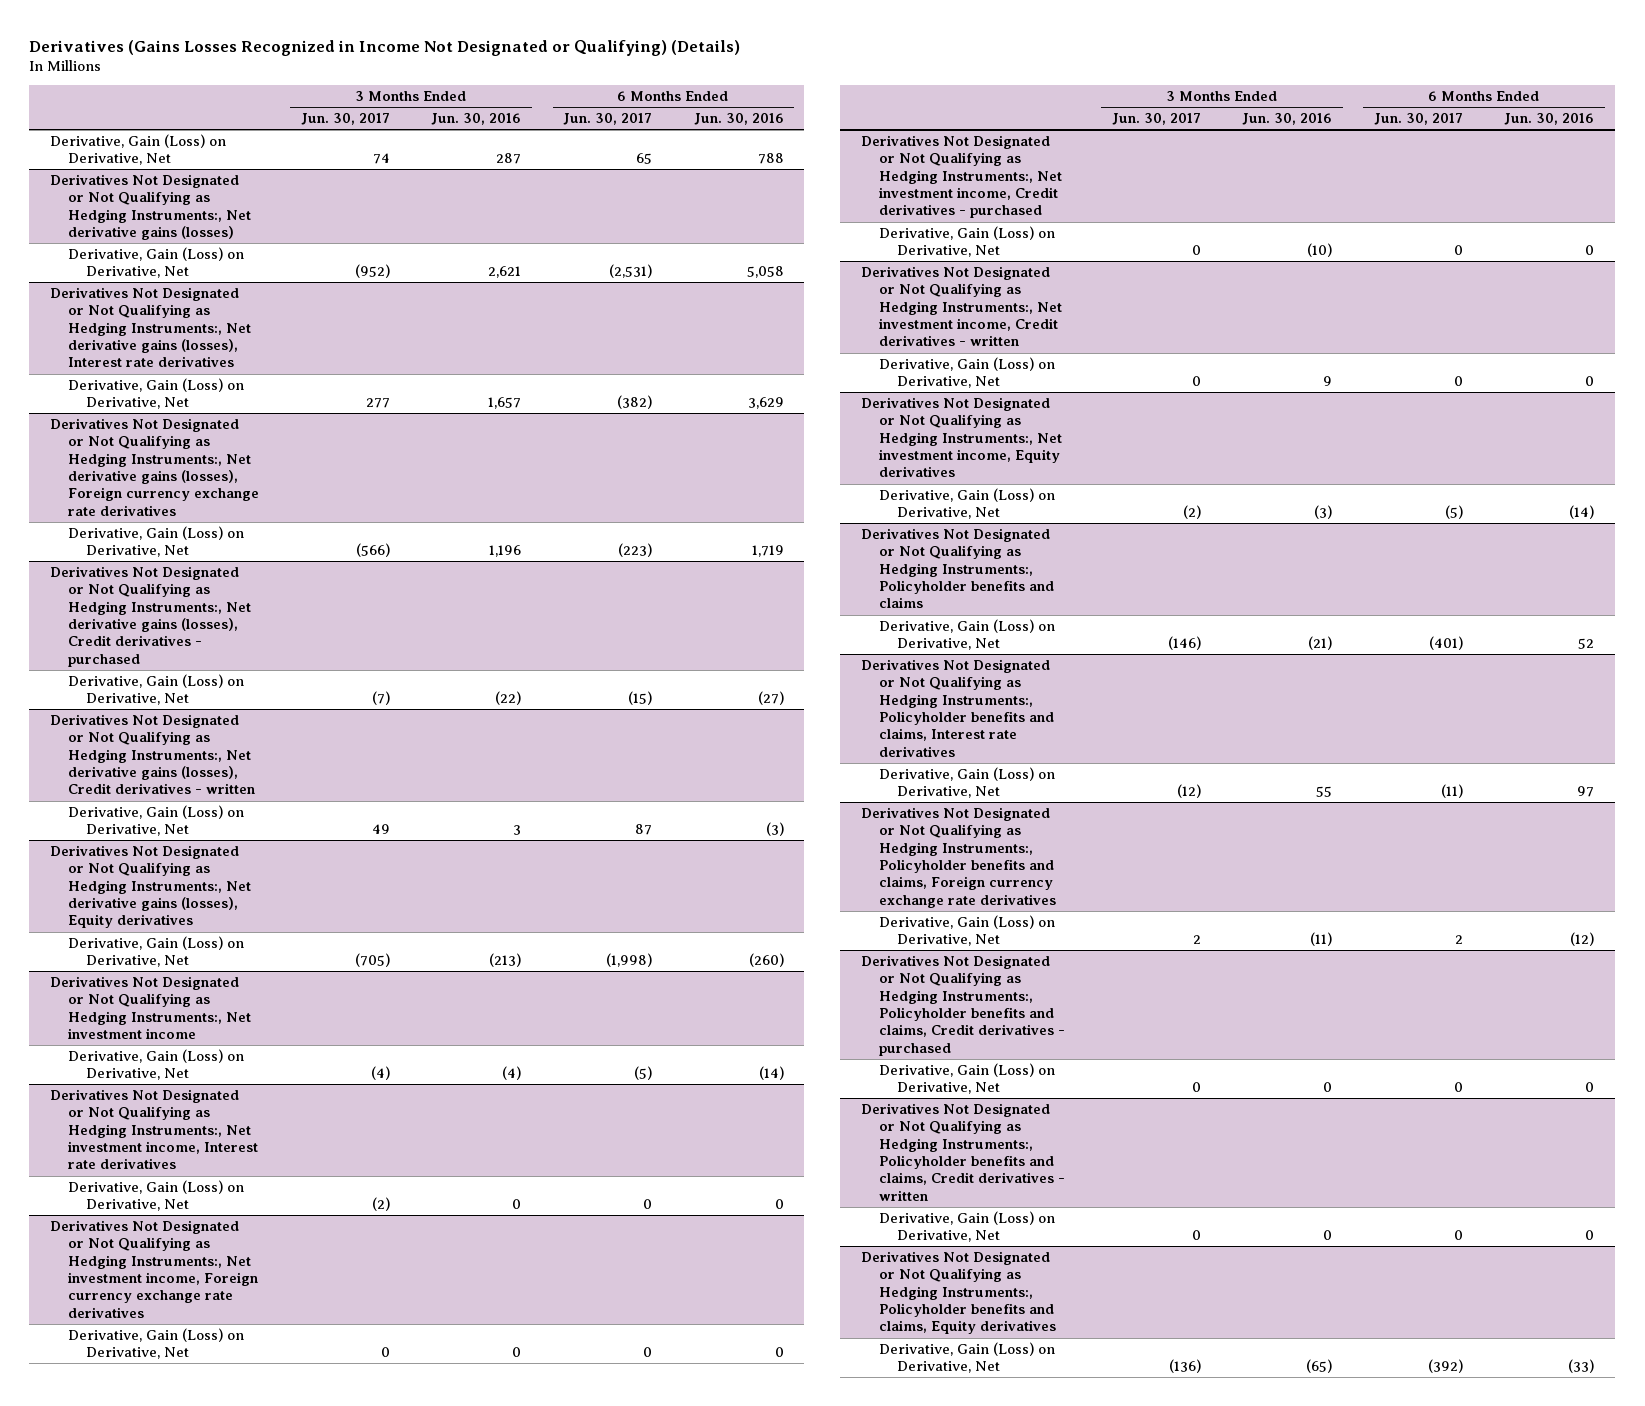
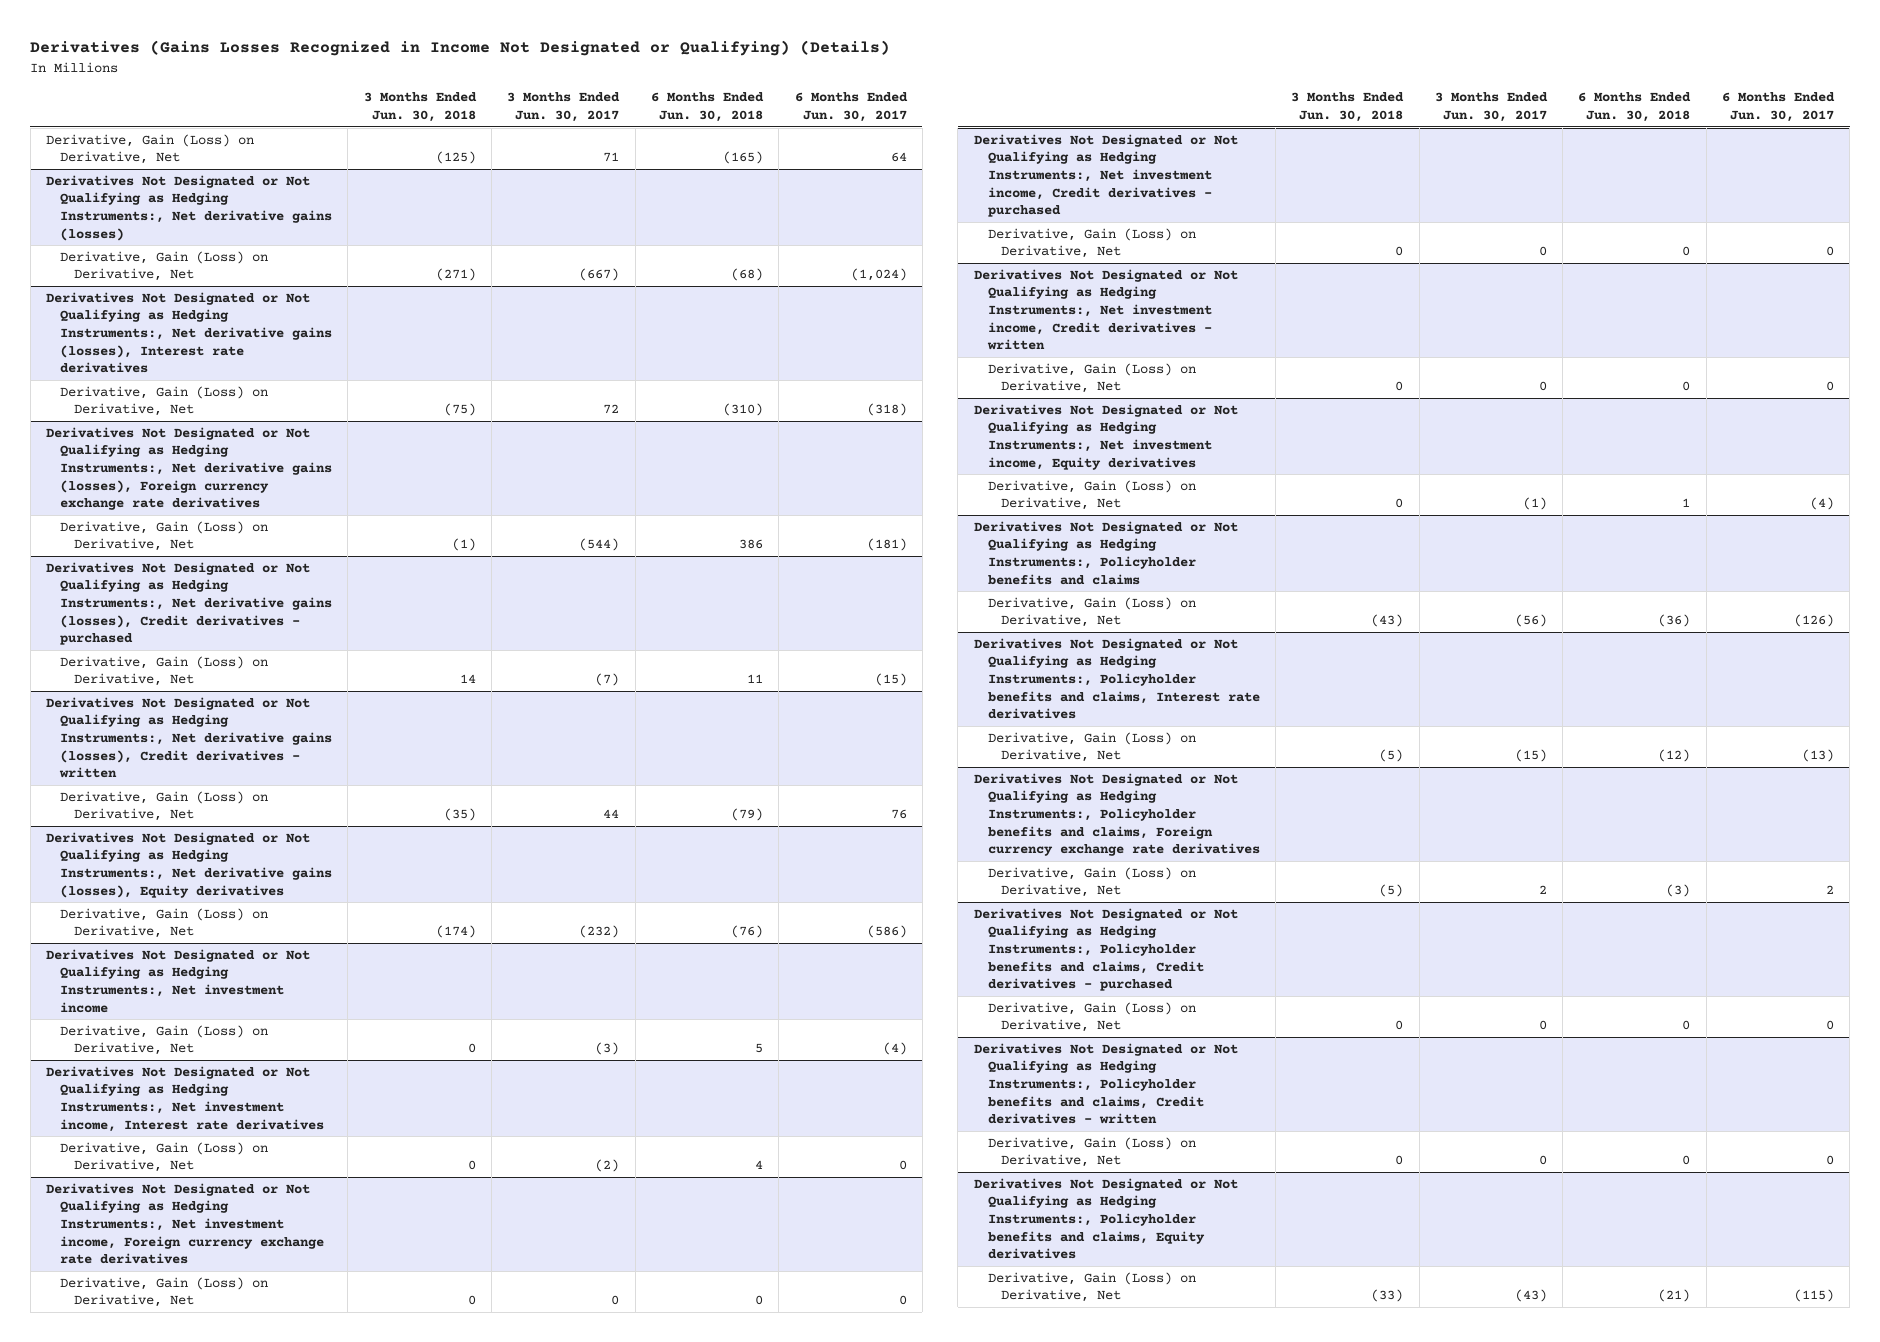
[431,113,522,126] Jun. 30, 2016 -> none
[693,113,784,126] Jun. 30, 2016 -> none
none -> [363,92,477,123] 3 Months Ended Jun. 30, 2018
none -> [651,92,765,123] 6 Months Ended Jun. 30, 2018
[372,153,390,165] 74 -> [603,152,620,163] 71
[636,153,653,165] 65 -> [890,152,907,163] 64
[354,264,390,279] (952) -> [579,268,620,282] (667)
[609,264,653,279] (2,531) -> [850,268,907,282] (1,024)
[365,398,390,409] 277 -> [603,404,620,415] 72
[617,395,653,410] (382) -> [866,403,907,417] (318)
[355,543,390,558] (566) -> [579,538,620,552] (544)
[618,543,653,558] (223) -> [866,538,907,552] (181)
[371,824,390,835] 49 -> [603,809,620,819] 44
[635,824,653,836] 87 -> [890,809,907,820] 76
[354,953,390,968] (705) -> [579,925,620,939] (232)
[606,953,653,968] (1,998) -> [866,925,907,939] (586)
[370,1066,390,1081] (4) -> [595,1042,620,1056] (3)
[634,1066,653,1081] (5) -> [882,1042,907,1056] (4)
[1182,505,1201,520] (2) -> [1522,497,1547,511] (1)
[1444,505,1463,520] (5) -> [1810,497,1835,511] (4)
[1167,636,1201,651] (146) -> [1514,614,1547,628] (56)
[1428,636,1463,651] (401) -> [1794,614,1835,628] (126)
[1176,784,1201,799] (12) -> [1514,749,1547,763] (15)
[1440,784,1463,799] (11) -> [1802,749,1835,763] (13)
[1168,1359,1201,1374] (136) -> [1514,1289,1547,1303] (43)
[1427,1359,1463,1374] (392) -> [1794,1289,1835,1303] (115)

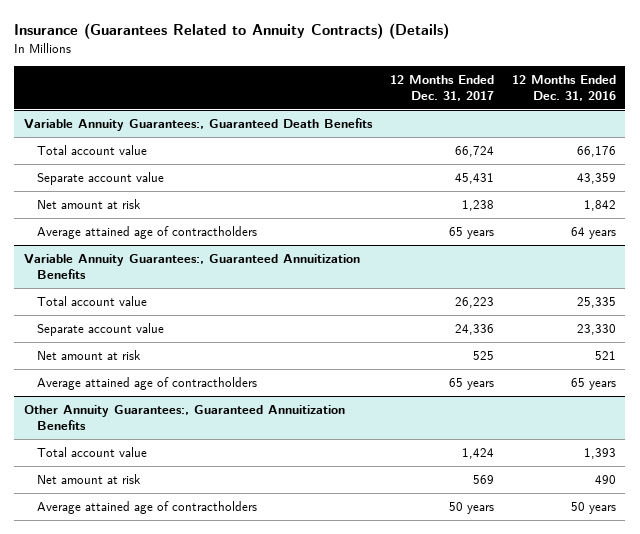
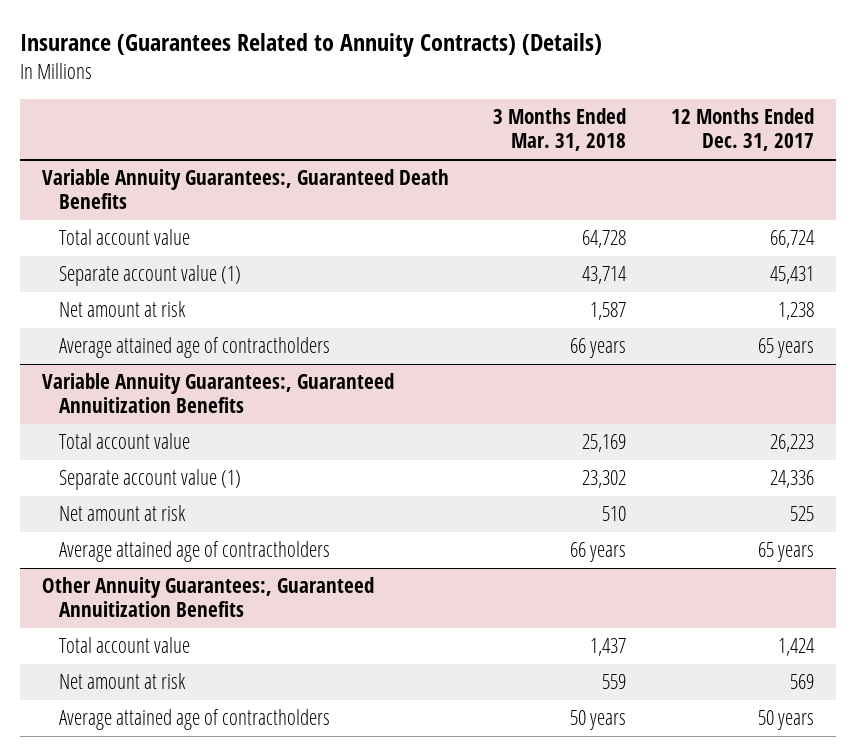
[512,74,617,101] 12 Months Ended Dec. 31, 2016 -> none
none -> [493,108,627,152] 3 Months Ended Mar. 31, 2018
[37,171,165,185] Separate account value -> [59,265,242,287] Separate account value (1)
[37,322,165,336] Separate account value -> [59,469,242,491] Separate account value (1)

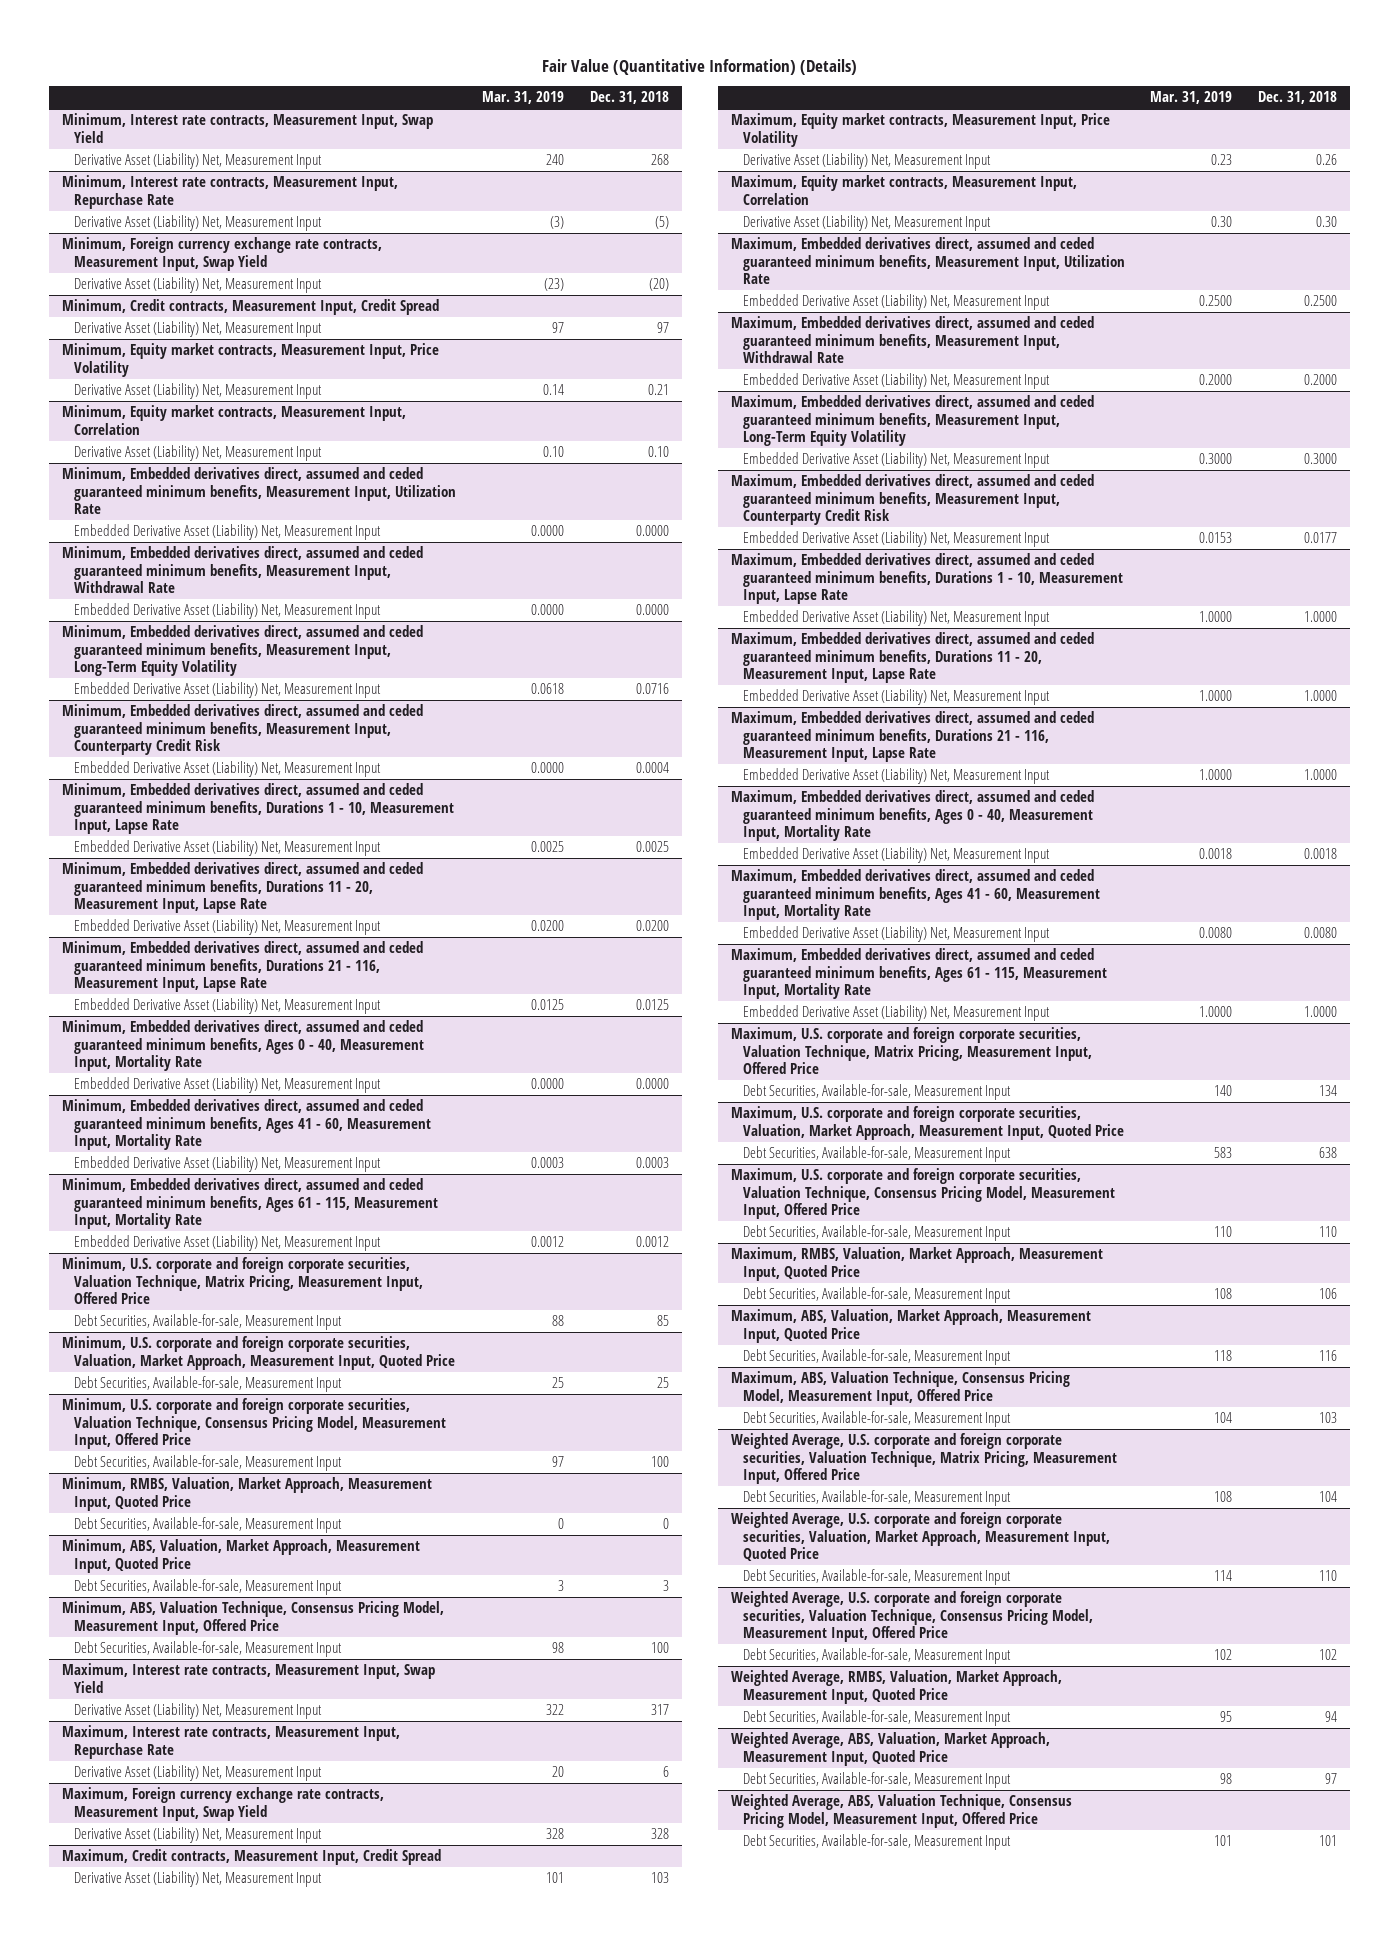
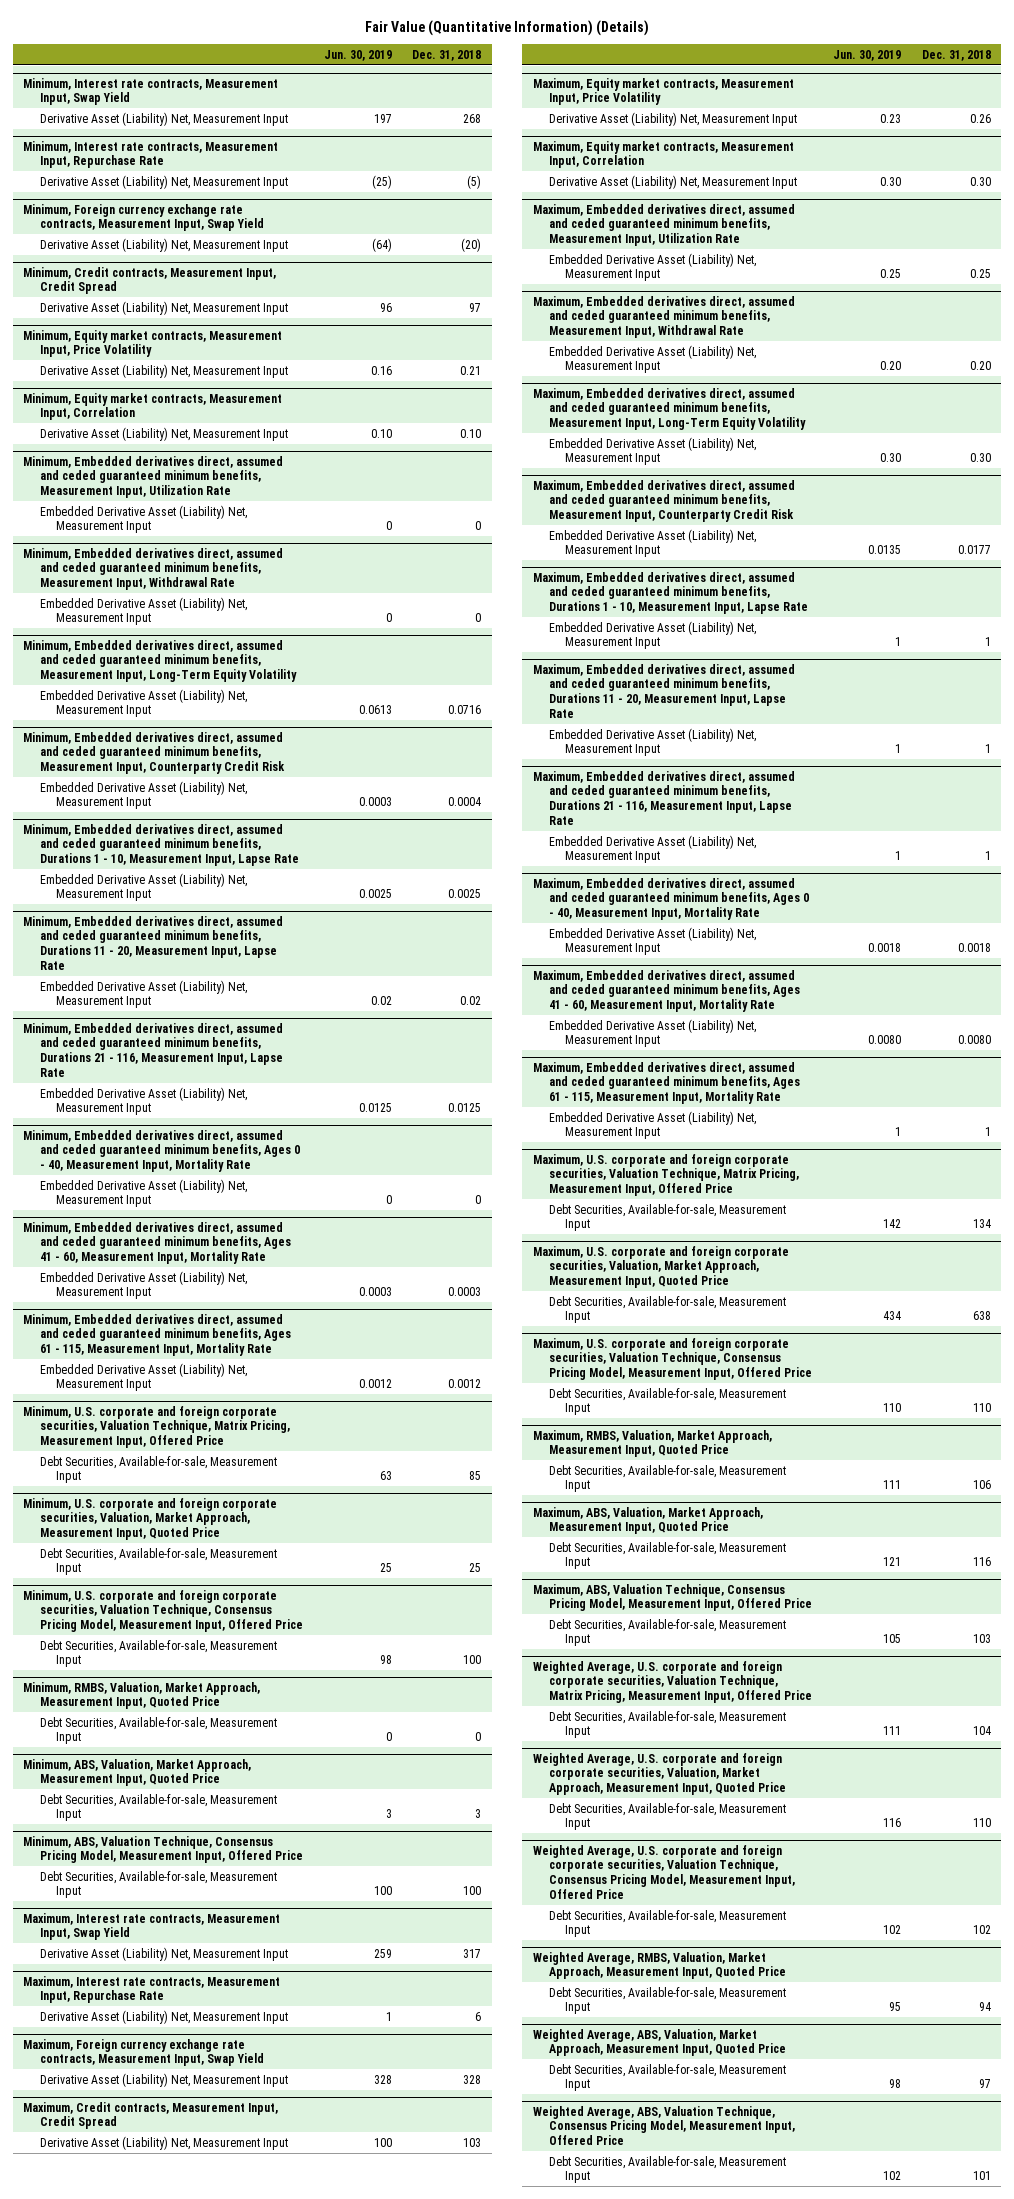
[481,91,564,105] Mar. 31, 2019 -> none
none -> [323,49,392,61] Jun. 30, 2019
[635,525,669,537] 0.0000 -> [475,521,482,531] 0
[635,604,669,616] 0.0000 -> [475,613,482,623] 0
[635,920,669,932] 0.0200 -> [460,996,482,1006] 0.02
[635,1078,669,1090] 0.0000 -> [475,1195,482,1205] 0
[1304,295,1338,307] 0.2500 -> [969,269,991,279] 0.25
[1304,374,1338,386] 0.2000 -> [969,361,991,371] 0.20
[1304,453,1338,465] 0.3000 -> [969,453,991,463] 0.30
[1304,611,1338,623] 1.0000 -> [984,637,991,647] 1
[1304,690,1338,702] 1.0000 -> [984,744,991,754] 1
[1304,769,1338,781] 1.0000 -> [984,851,991,861] 1
[1304,1006,1338,1018] 1.0000 -> [984,1127,991,1137] 1

